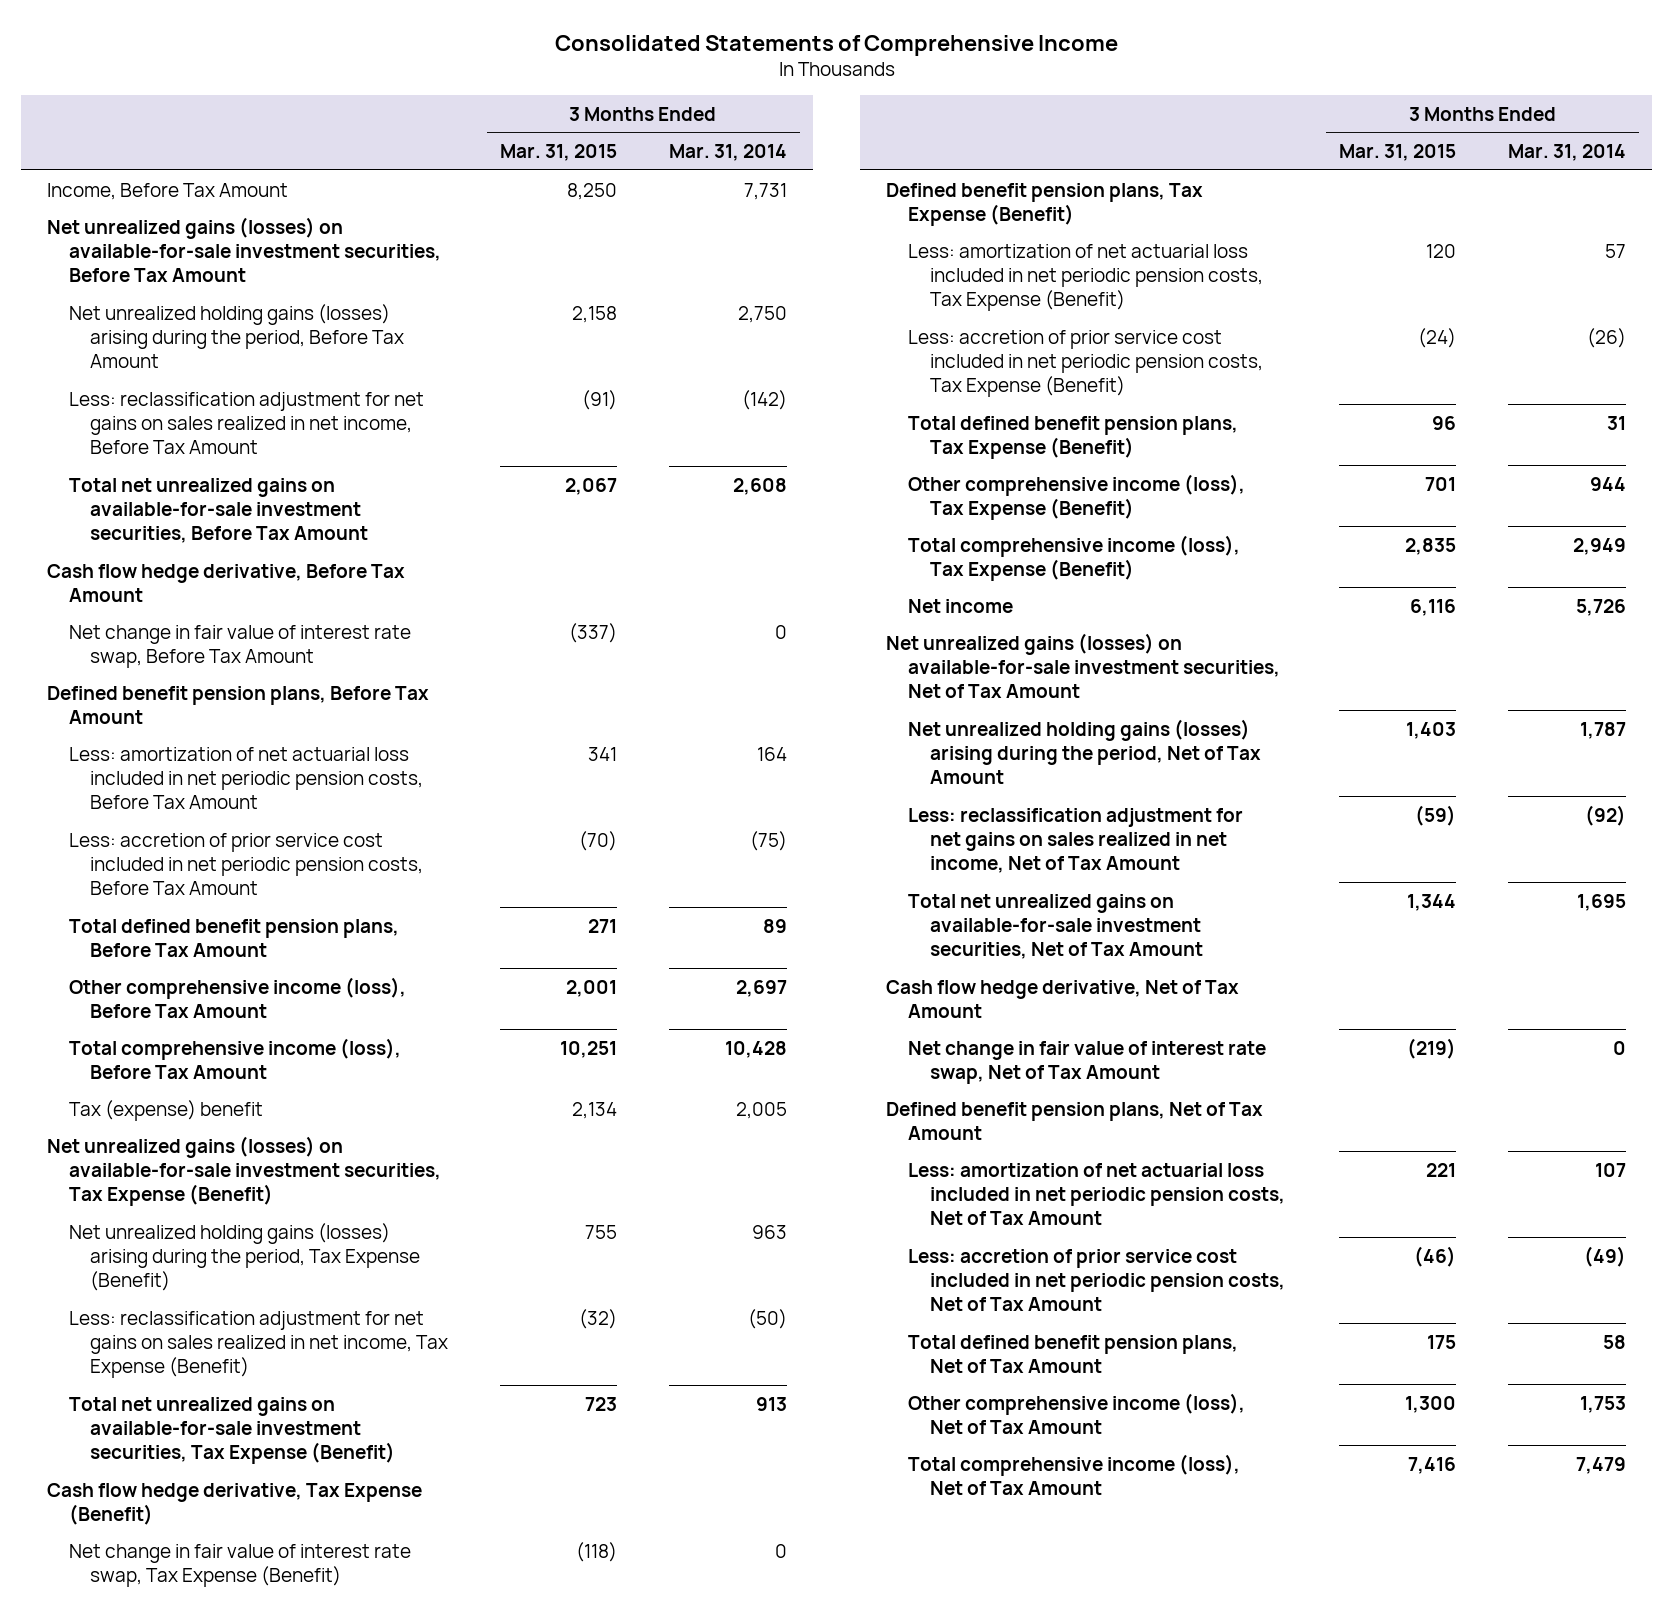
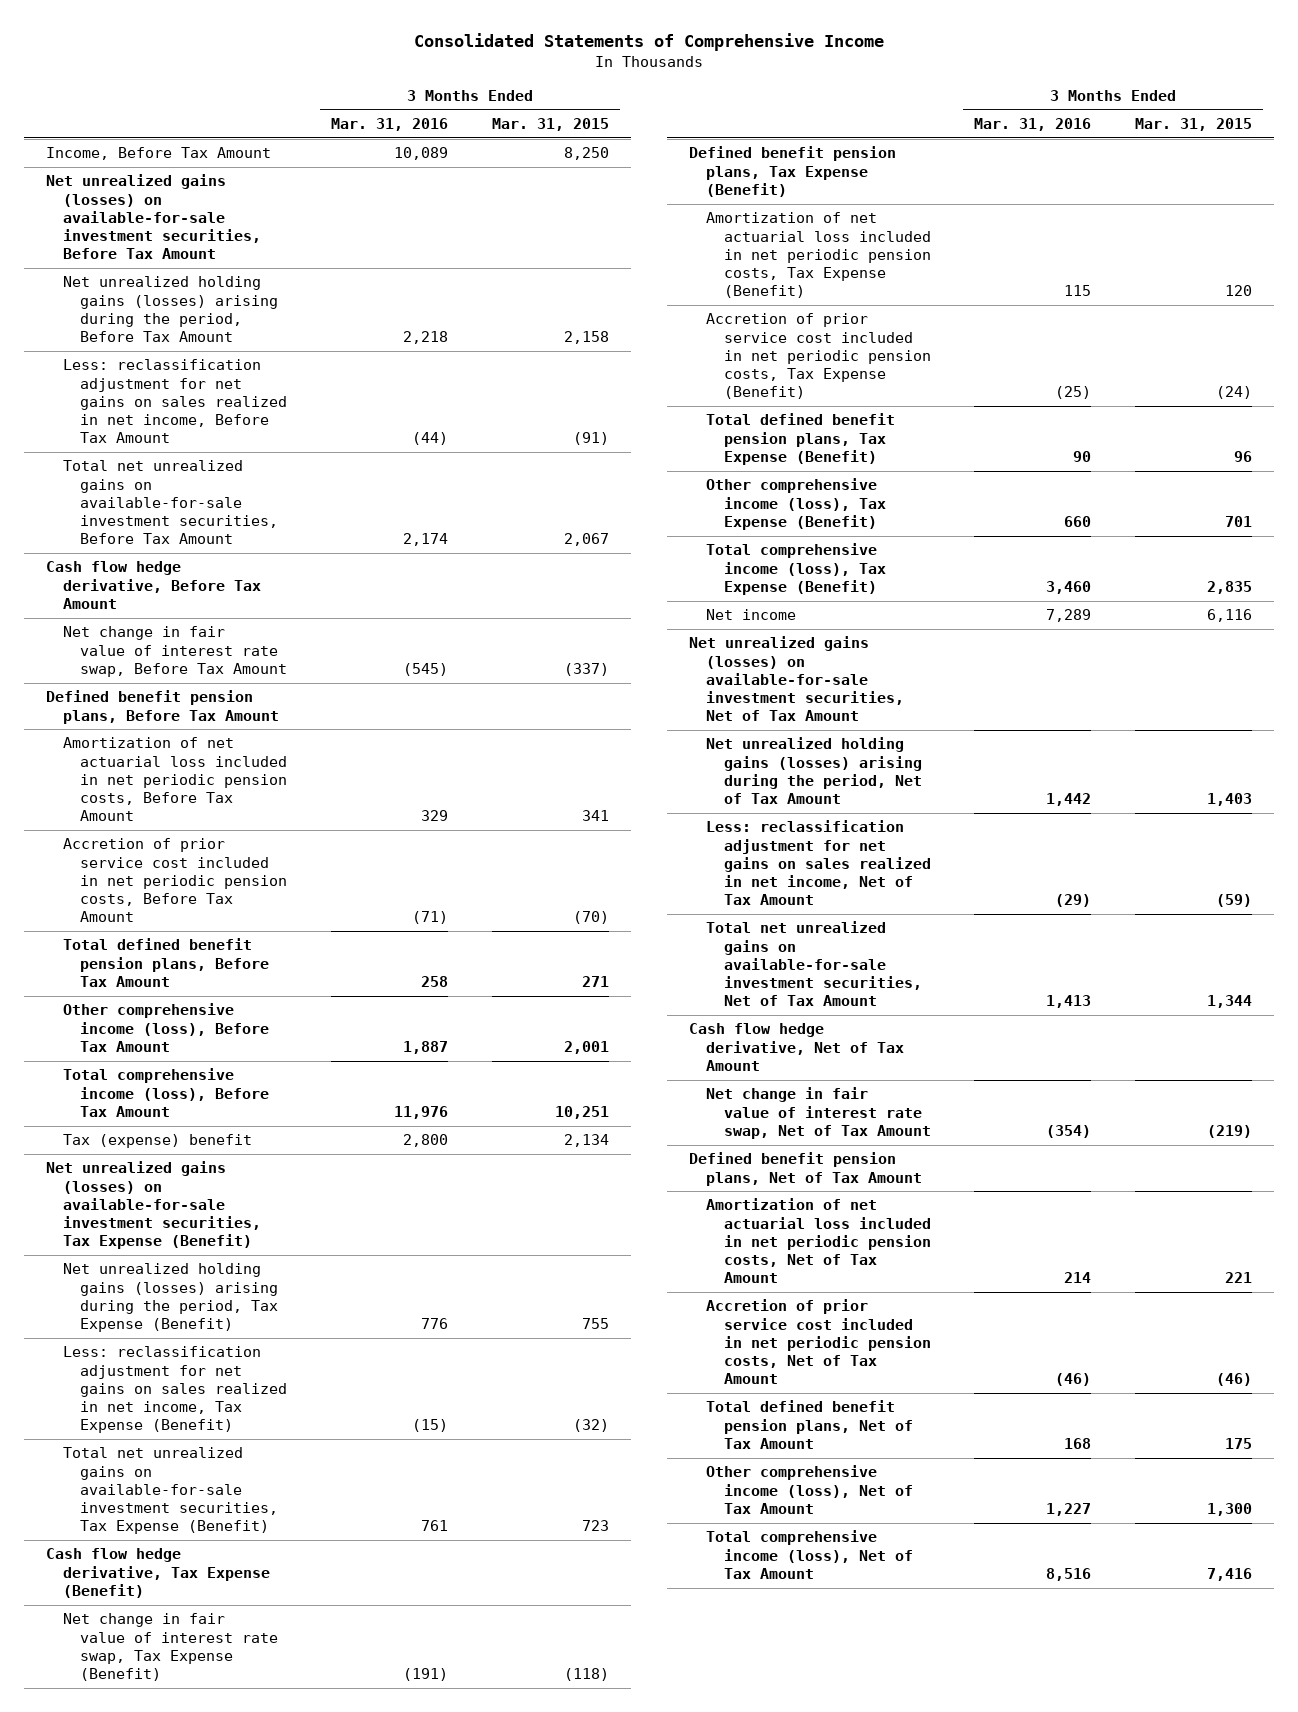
[668,144,787,162] Mar. 31, 2014 -> none
none -> [331,117,449,131] Mar. 31, 2016
[68,746,424,810] Less: amortization of net actuarial loss included in net periodic pension costs, Before Tax Amount -> [63,737,288,822] Amortization of net actuarial loss included in net periodic pension costs, Before Tax Amount
[68,832,424,896] Less: accretion of prior service cost included in net periodic pension costs, Before Tax Amount -> [63,838,288,923] Accretion of prior service cost included in net periodic pension costs, Before Tax Amount
[907,243,1263,312] Less: amortization of net actuarial loss included in net periodic pension costs, Tax Expense (Benefit) -> [706,212,931,299] Amortization of net actuarial loss included in net periodic pension costs, Tax Expense (Benefit)
[907,329,1263,398] Less: accretion of prior service cost included in net periodic pension costs, Tax Expense (Benefit) -> [706,313,931,400] Accretion of prior service cost included in net periodic pension costs, Tax Expense (Benefit)
[907,1162,1285,1226] Less: amortization of net actuarial loss included in net periodic pension costs, Net of Tax Amount -> [706,1198,931,1284] Amortization of net actuarial loss included in net periodic pension costs, Net of Tax Amount
[907,1248,1285,1312] Less: accretion of prior service cost included in net periodic pension costs, Net of Tax Amount -> [706,1299,931,1385] Accretion of prior service cost included in net periodic pension costs, Net of Tax Amount

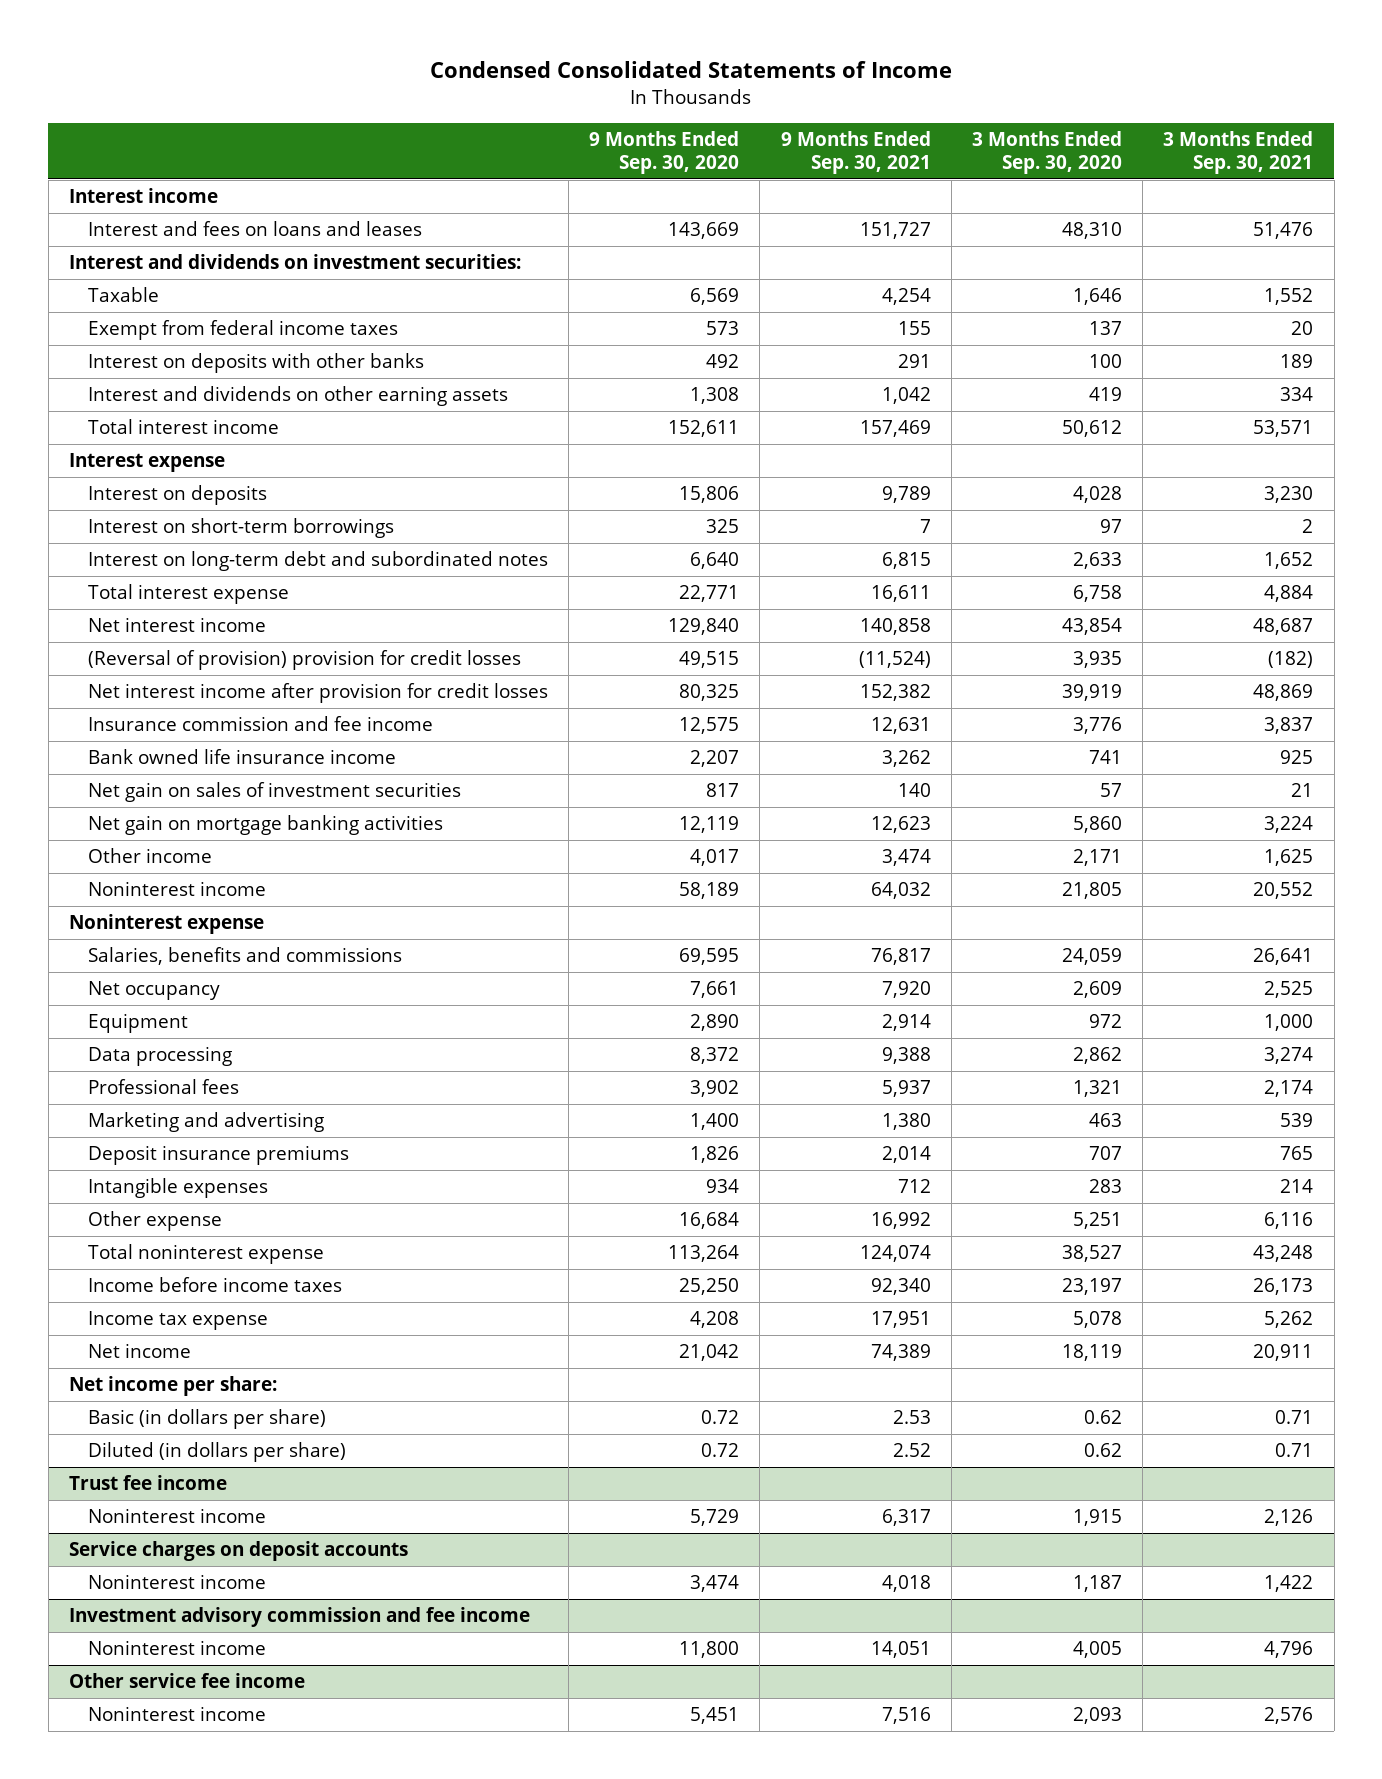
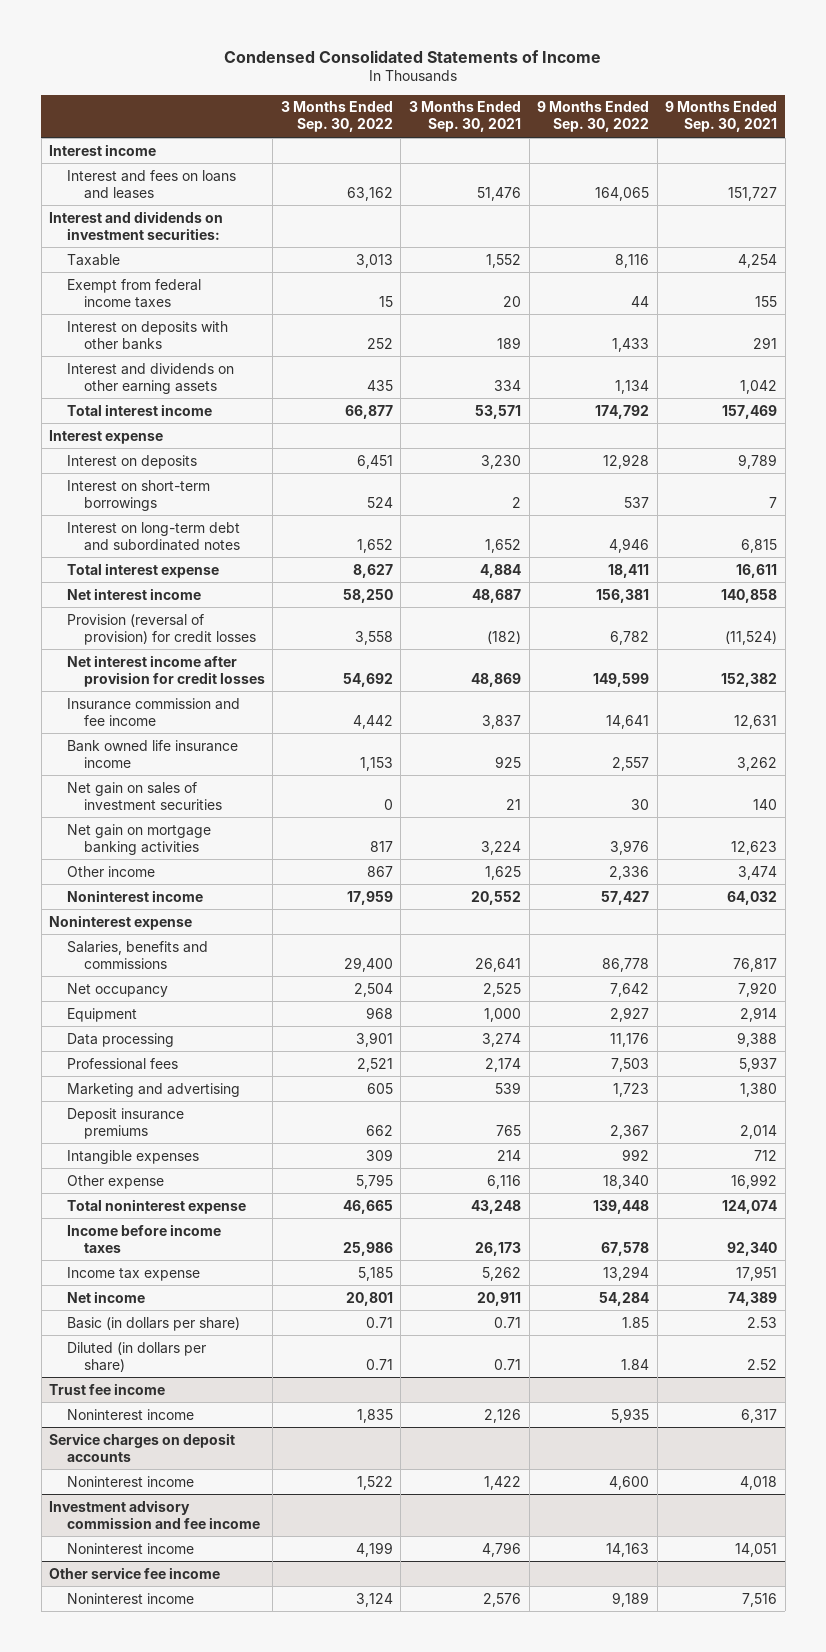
[589,130,740,175] 9 Months Ended Sep. 30, 2020 -> none
[972,130,1123,175] 3 Months Ended Sep. 30, 2020 -> none
none -> [280,101,393,133] 3 Months Ended Sep. 30, 2022
none -> [537,101,650,133] 9 Months Ended Sep. 30, 2022
[87,650,521,671] (Reversal of provision) provision for credit losses -> [66,613,256,645] Provision (reversal of provision) for credit losses
[68,1376,277,1397] Net income per share: -> none

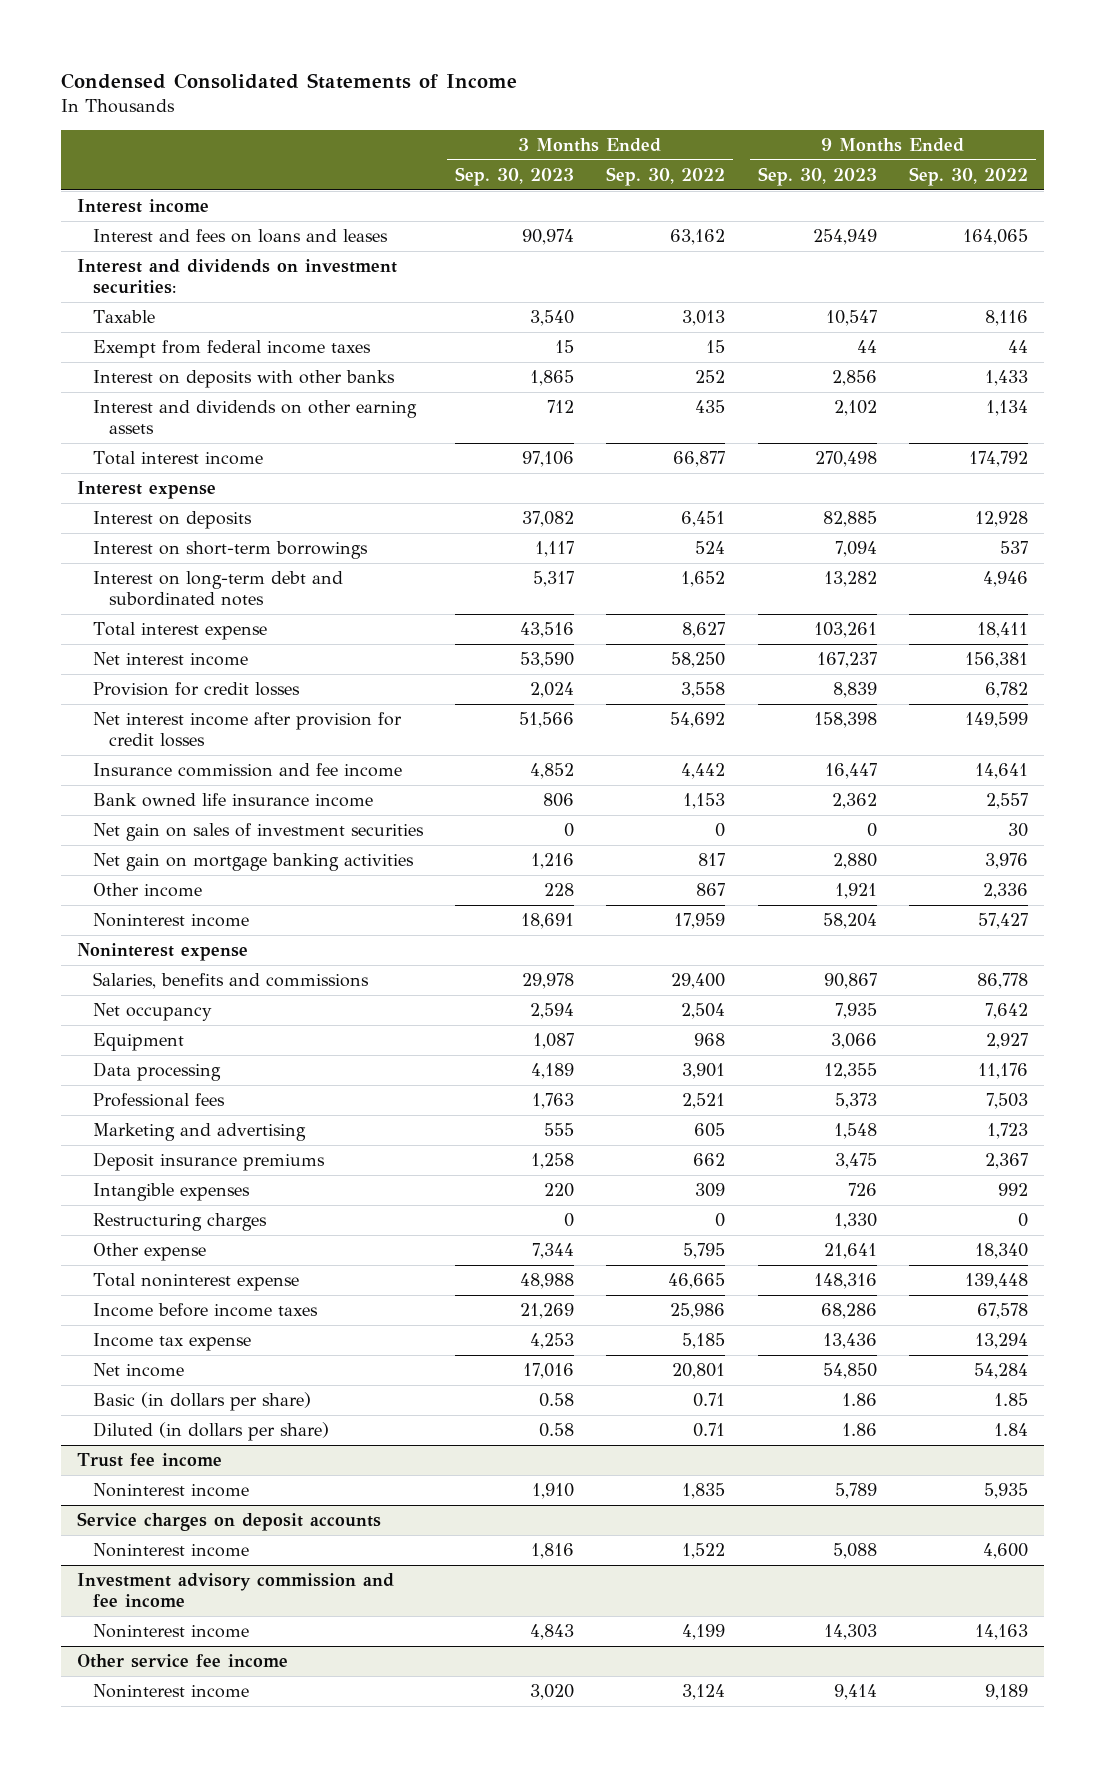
[408,101,521,133] 3 Months Ended Sep. 30, 2021 -> none
[665,101,778,133] 9 Months Ended Sep. 30, 2021 -> none
none -> [455,166,575,186] Sep. 30, 2023
none -> [757,166,877,186] Sep. 30, 2023
[66,613,256,645] Provision (reversal of provision) for credit losses -> [92,681,300,696] Provision for credit losses
none -> [92,1212,267,1231] Restructuring charges

